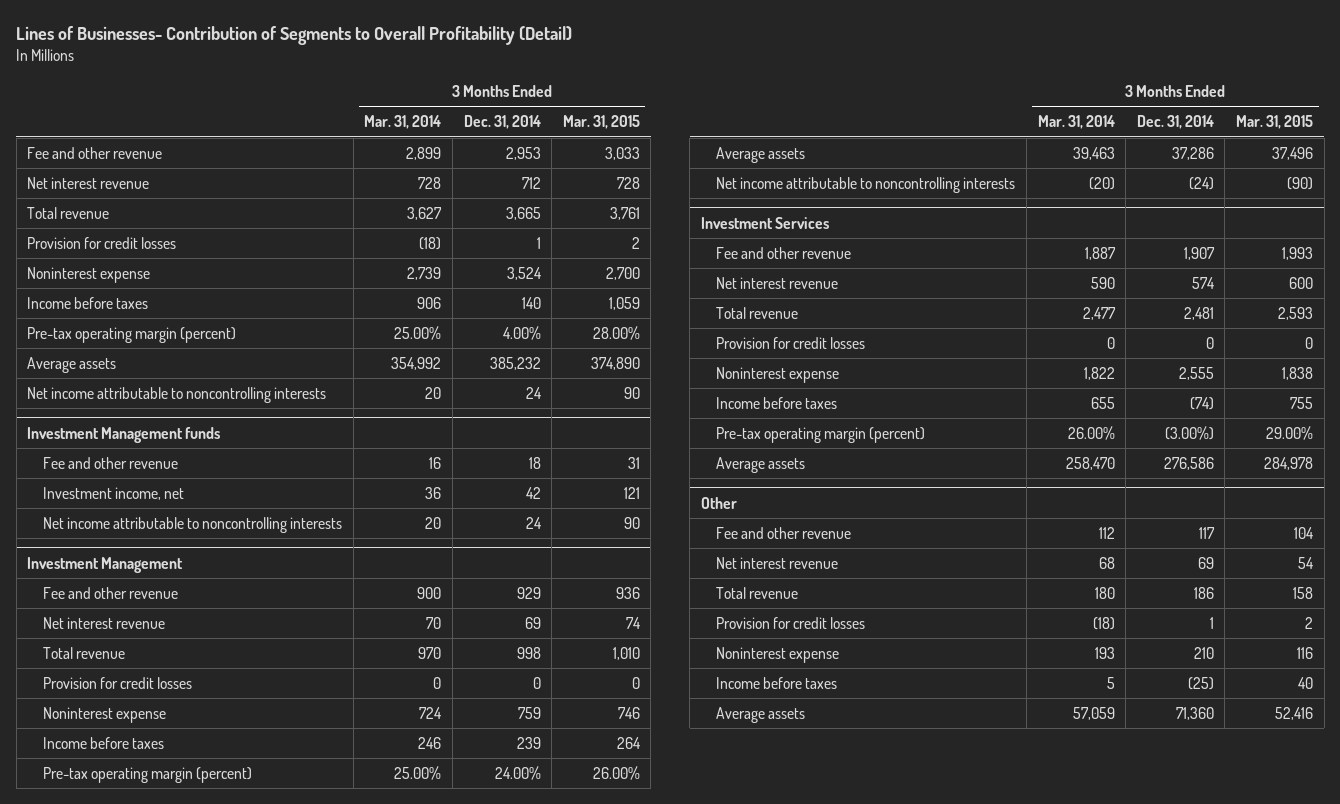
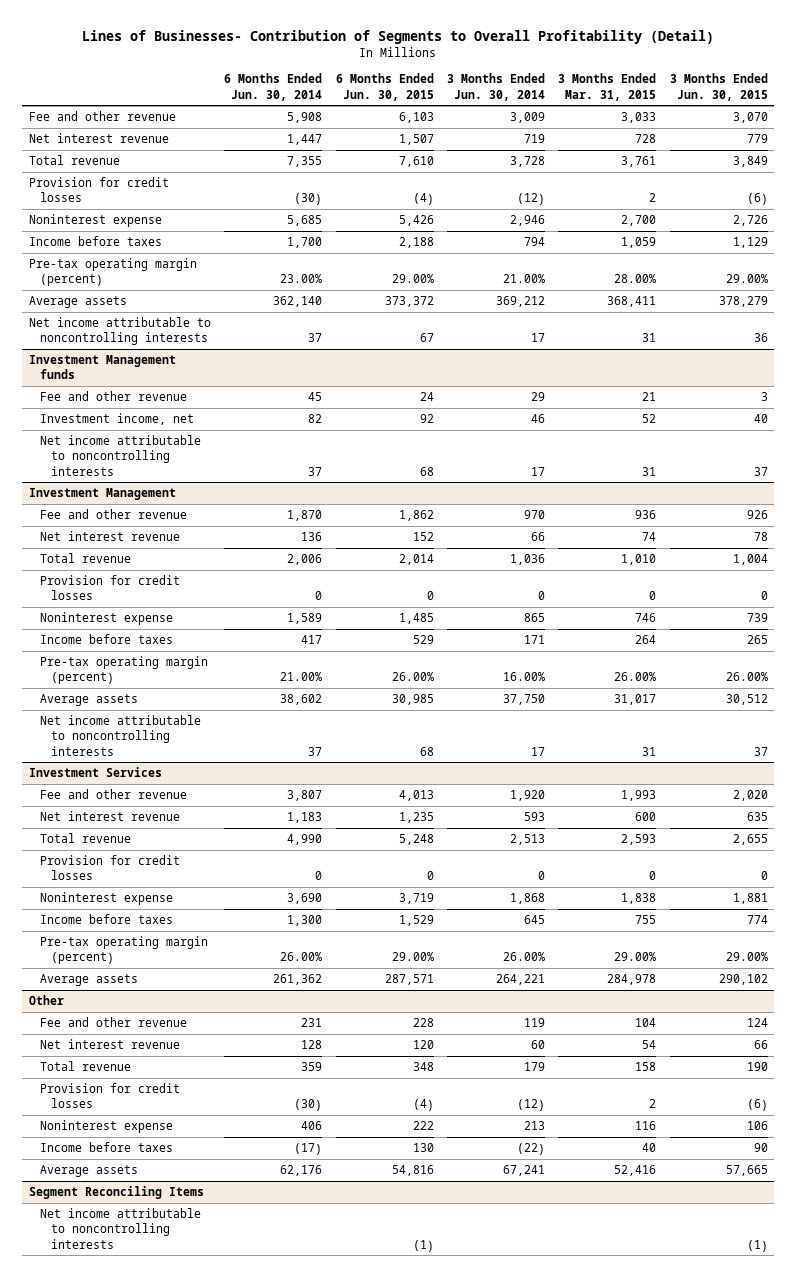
[364,115,442,130] Mar. 31, 2014 -> none
[463,115,541,130] Dec. 31, 2014 -> none
none -> [224,73,323,101] 6 Months Ended Jun. 30, 2014
none -> [335,73,434,101] 6 Months Ended Jun. 30, 2015
none -> [446,73,545,101] 3 Months Ended Jun. 30, 2014
none -> [669,73,768,101] 3 Months Ended Jun. 30, 2015
[590,356,640,370] 374,890 -> [607,296,657,308] 368,411
[623,386,640,399] 90 -> [642,333,657,343] 31
[627,456,640,469] 31 -> [642,392,657,402] 21
[623,486,640,499] 121 -> [642,414,657,424] 52
[623,516,640,529] 90 -> [642,466,657,476] 31
[1272,146,1314,160] 37,496 -> [614,694,657,706] 31,017
[1287,176,1314,190] (90) -> [642,746,657,756] 31
none -> [29,1186,205,1200] Segment Reconciling Items
none -> [40,1208,202,1249] Net income attributable to noncontrolling interests

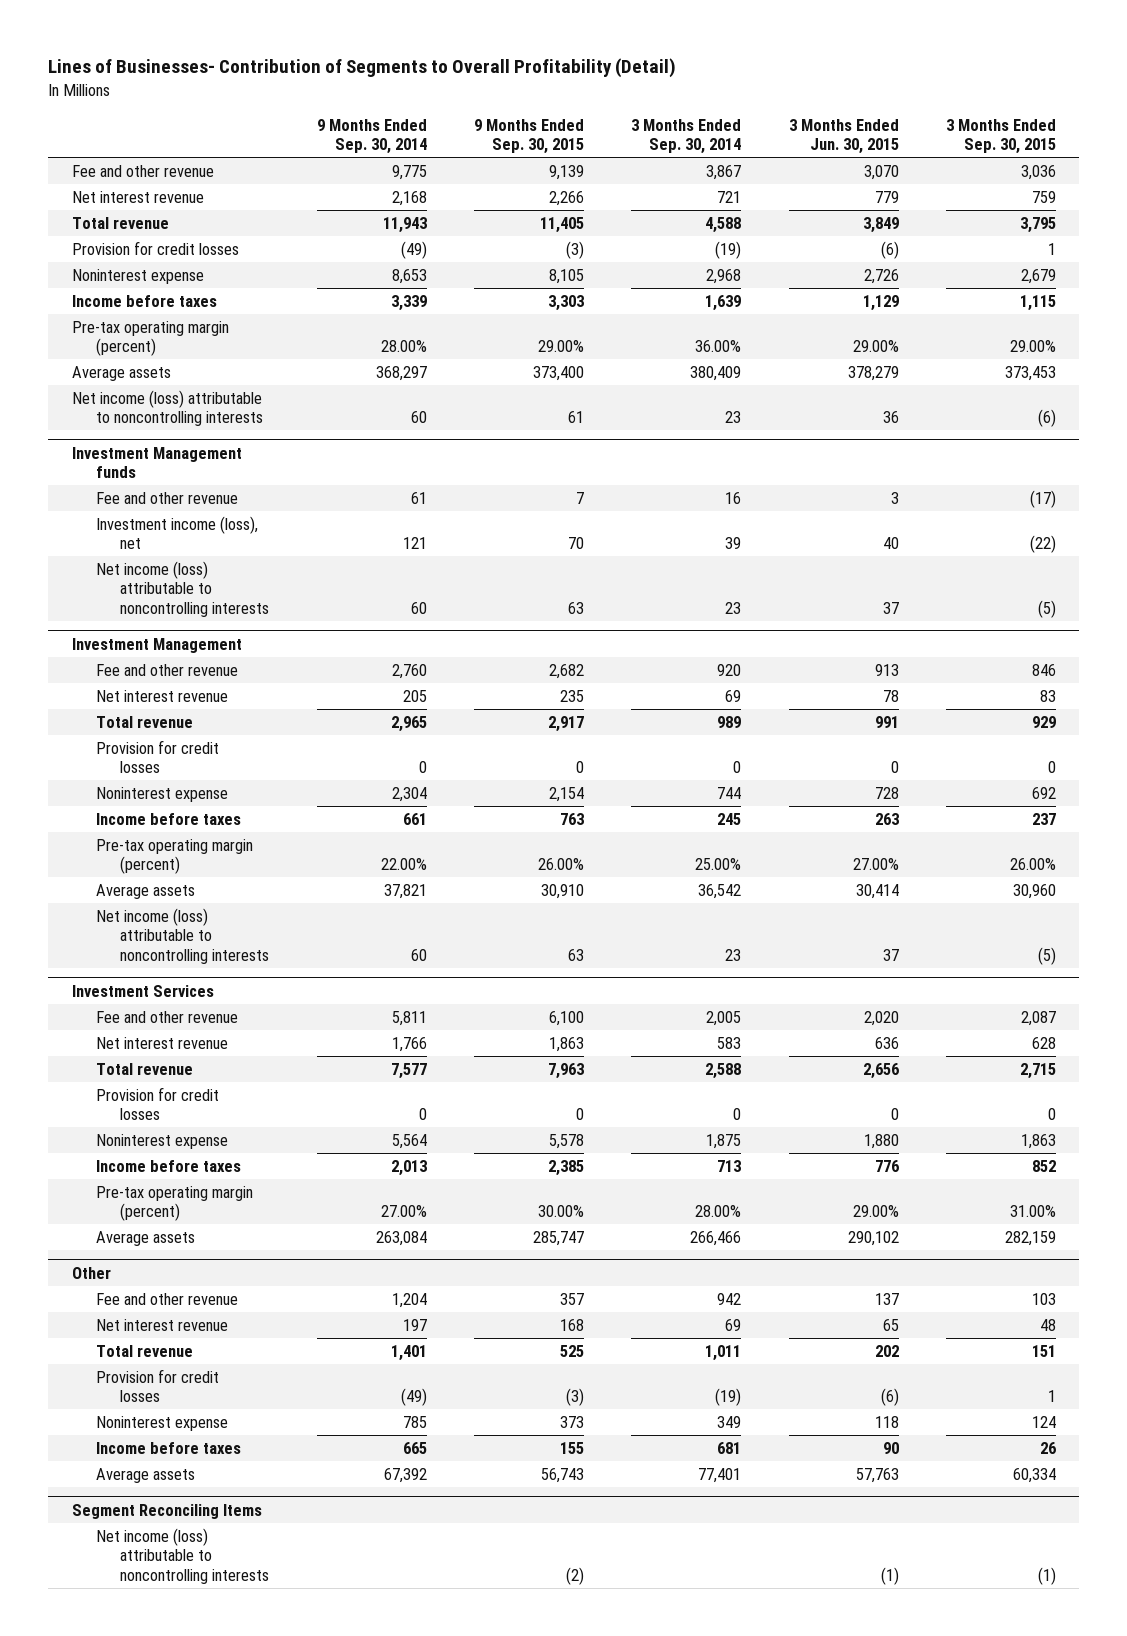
[224,73,323,101] 6 Months Ended Jun. 30, 2014 -> none
[335,73,434,101] 6 Months Ended Jun. 30, 2015 -> none
[446,73,545,101] 3 Months Ended Jun. 30, 2014 -> none
[558,73,657,101] 3 Months Ended Mar. 31, 2015 -> none
none -> [316,118,427,155] 9 Months Ended Sep. 30, 2014
none -> [473,118,584,155] 9 Months Ended Sep. 30, 2015
none -> [631,118,742,155] 3 Months Ended Sep. 30, 2014
none -> [945,118,1056,155] 3 Months Ended Sep. 30, 2015
[29,317,212,346] Net income attributable to noncontrolling interests -> [71,389,263,427] Net income (loss) attributable to noncontrolling interests
[40,413,195,426] Investment income, net -> [95,515,258,550] Investment income (loss), net
[40,435,202,476] Net income attributable to noncontrolling interests -> [95,560,270,618] Net income (loss) attributable to noncontrolling interests
[746,510,768,520] 926 -> [874,663,899,676] 913
[732,554,768,566] 1,004 -> [874,715,899,728] 991
[746,613,768,623] 739 -> [874,786,899,799] 728
[746,635,768,645] 265 -> [874,812,899,825] 263
[725,672,768,682] 26.00% -> [852,858,899,871] 27.00%
[725,694,768,706] 30,512 -> [855,883,899,899] 30,414
[40,715,202,756] Net income attributable to noncontrolling interests -> [95,907,270,965] Net income (loss) attributable to noncontrolling interests
[746,812,768,822] 635 -> [874,1036,899,1049] 636
[732,834,768,846] 2,655 -> [862,1062,899,1079] 2,656
[732,893,768,905] 1,881 -> [863,1133,899,1149] 1,880
[746,915,768,925] 774 -> [874,1159,899,1172] 776
[746,1018,768,1028] 124 -> [874,1292,899,1305] 137
[753,1040,768,1050] 66 -> [882,1318,899,1331] 65
[746,1062,768,1072] 190 -> [874,1344,899,1357] 202
[746,1121,768,1131] 106 -> [874,1415,899,1428] 118
[725,1165,768,1177] 57,665 -> [855,1467,899,1483] 57,763
[40,1208,202,1249] Net income attributable to noncontrolling interests -> [95,1527,270,1585] Net income (loss) attributable to noncontrolling interests

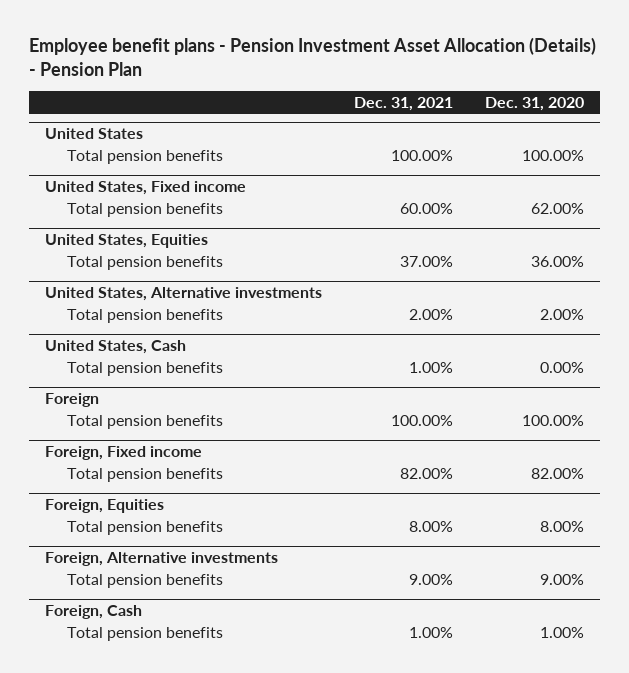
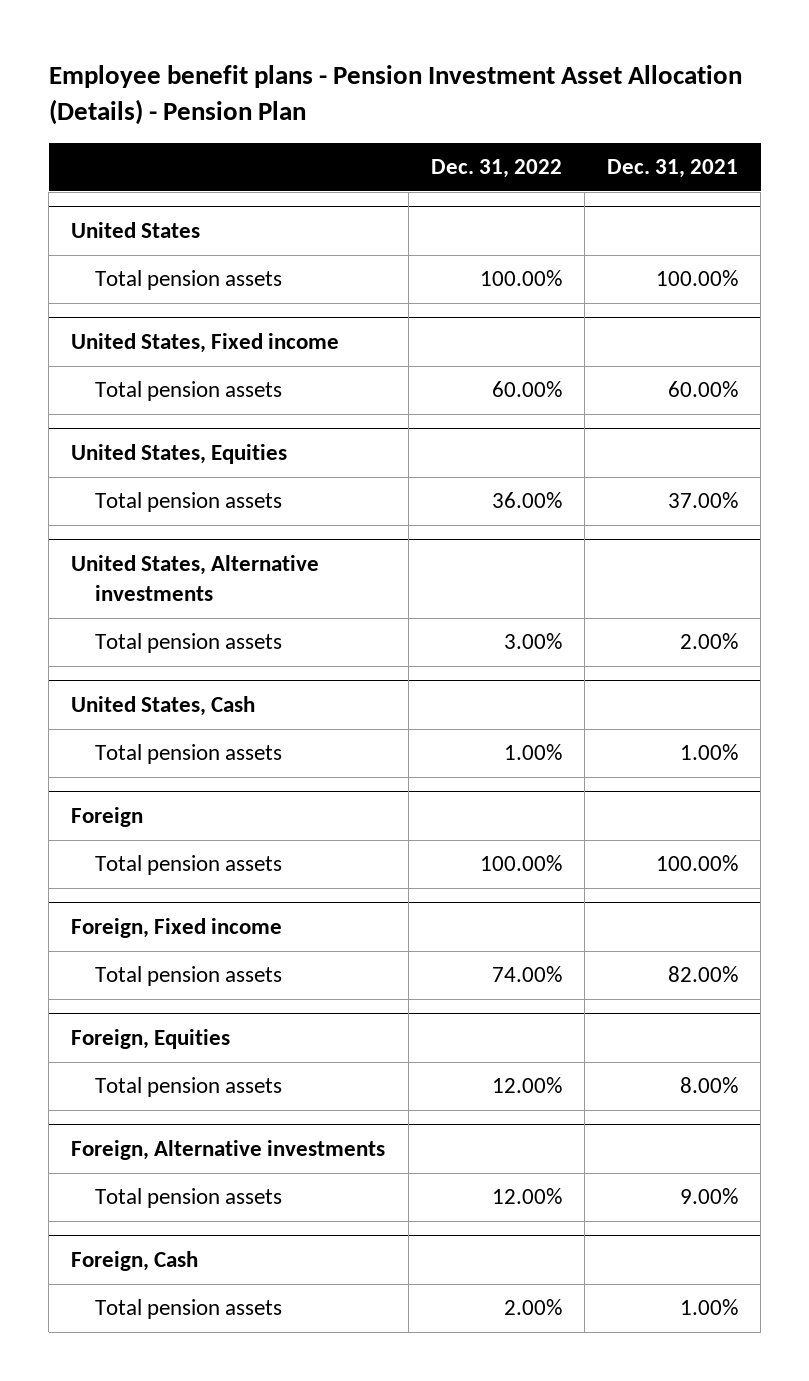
[485,96,585,111] Dec. 31, 2020 -> none
none -> [430,159,562,179] Dec. 31, 2022
[67,150,224,165] Total pension benefits -> [94,270,282,291] Total pension assets
[67,203,224,218] Total pension benefits -> [94,381,282,402] Total pension assets
[67,256,224,271] Total pension benefits -> [94,492,282,513] Total pension assets
[67,309,224,324] Total pension benefits -> [94,633,282,654] Total pension assets
[67,362,224,377] Total pension benefits -> [94,744,282,765] Total pension assets
[67,415,224,430] Total pension benefits -> [94,855,282,876] Total pension assets
[67,468,224,483] Total pension benefits -> [94,966,282,987] Total pension assets
[67,521,224,536] Total pension benefits -> [94,1077,282,1098] Total pension assets
[67,574,224,589] Total pension benefits -> [94,1188,282,1209] Total pension assets
[67,627,224,642] Total pension benefits -> [94,1299,282,1320] Total pension assets

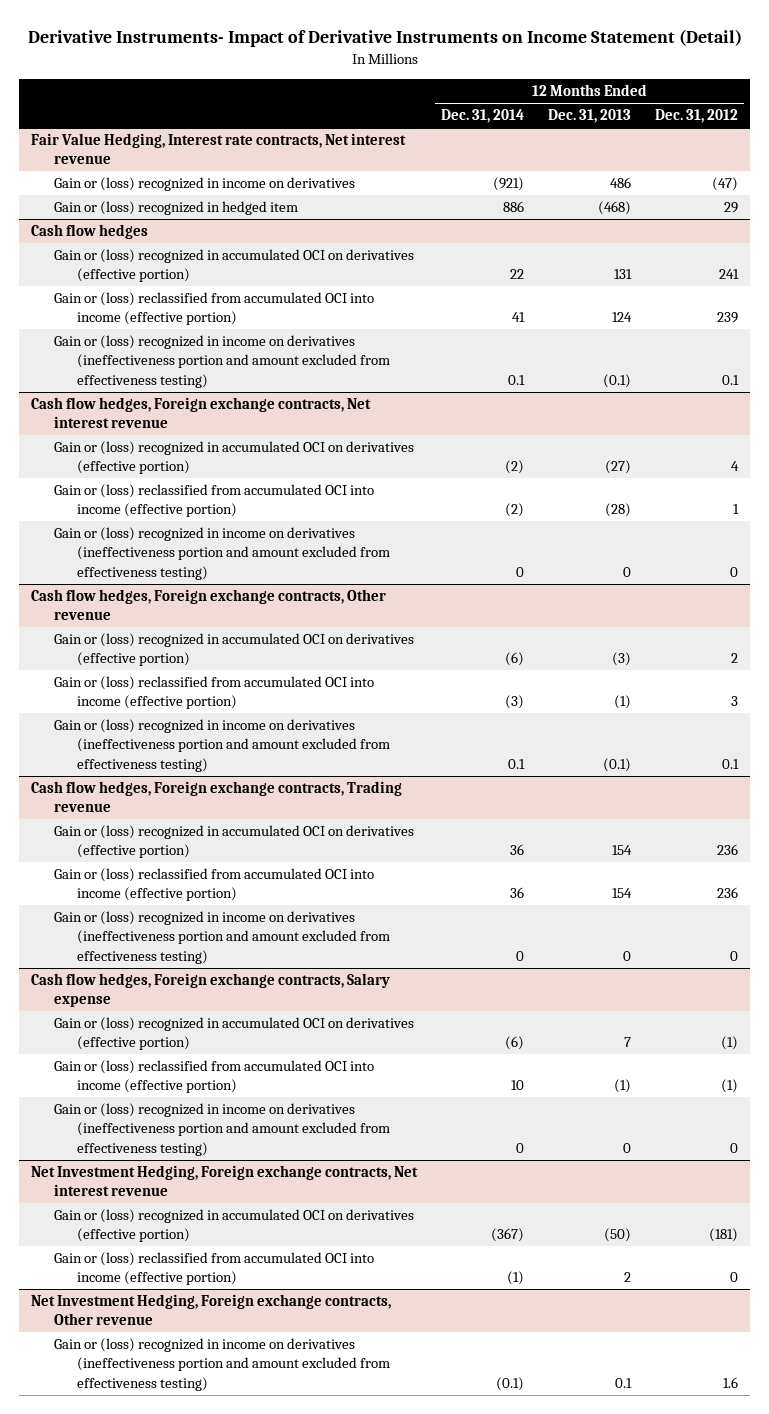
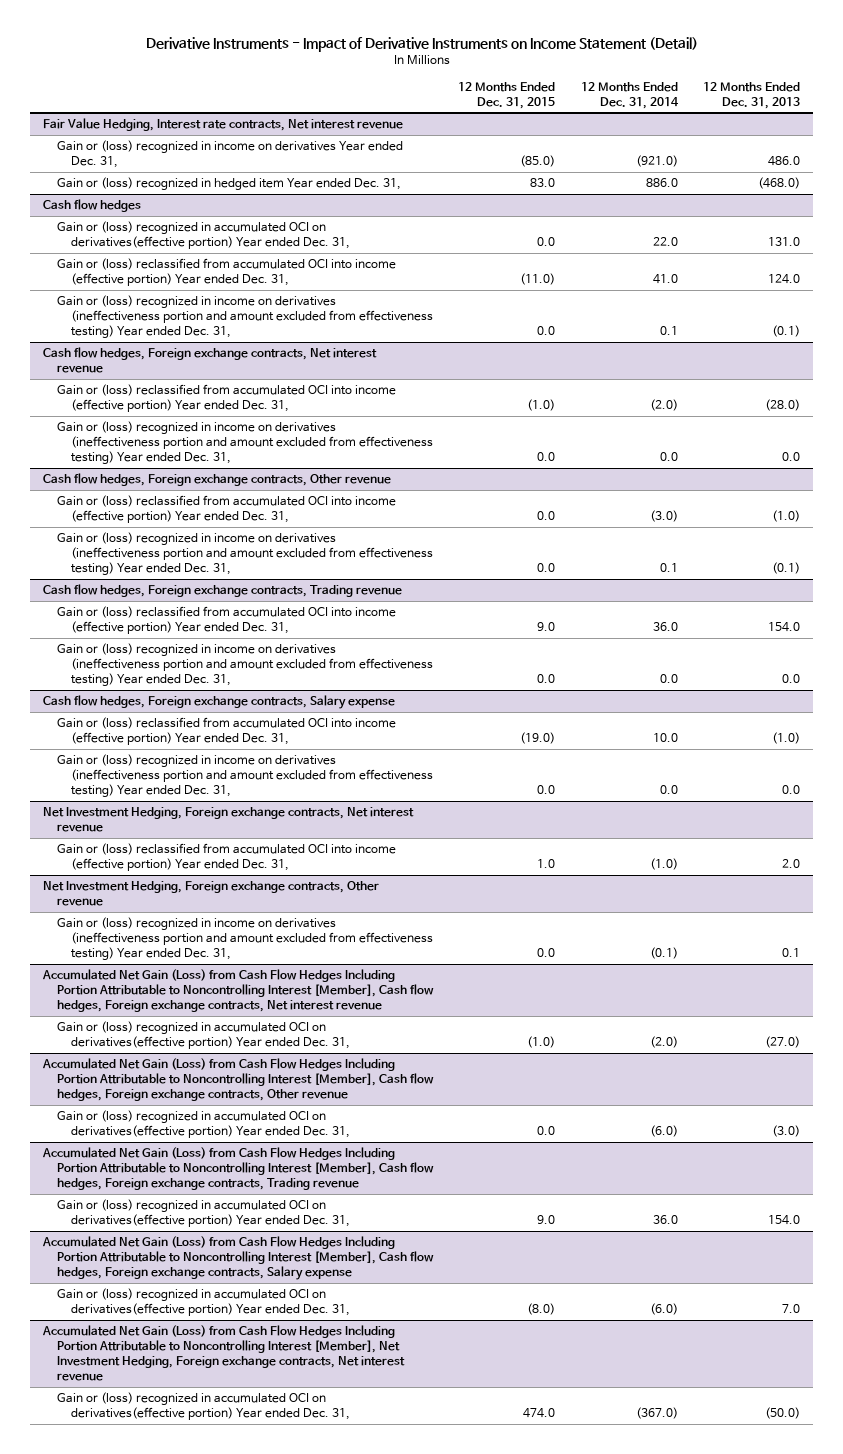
[27,29,742,48] Derivative Instruments- Impact of Derivative Instruments on Income Statement (Detail) -> [145,37,698,53] Derivative Instruments - Impact of Derivative Instruments on Income Statement (Detail)
[655,109,739,124] Dec. 31, 2012 -> none
none -> [458,81,556,109] 12 Months Ended Dec. 31, 2015
[54,177,356,192] Gain or (loss) recognized in income on derivatives -> [56,139,403,169] Gain or (loss) recognized in income on derivatives Year ended Dec. 31,
[493,177,525,192] (921) -> [635,155,678,168] (921.0)
[610,177,632,189] 486 -> [768,156,801,167] 486.0
[54,201,299,216] Gain or (loss) recognized in hedged item -> [56,176,401,190] Gain or (loss) recognized in hedged item Year ended Dec. 31,
[503,201,525,213] 886 -> [645,177,678,187] 886.0
[598,201,632,216] (468) -> [758,176,801,189] (468.0)
[54,249,415,283] Gain or (loss) recognized in accumulated OCI on derivatives (effective portion) -> [56,220,350,250] Gain or (loss) recognized in accumulated OCI on derivatives(effective portion) Year ended Dec. 31,
[510,269,525,280] 22 -> [652,237,678,247] 22.0
[614,269,633,280] 131 -> [768,237,801,247] 131.0
[54,292,375,326] Gain or (loss) reclassified from accumulated OCI into income (effective portion) -> [56,257,396,287] Gain or (loss) reclassified from accumulated OCI into income (effective portion) Year ended Dec. 31,
[512,312,526,323] 41 -> [652,274,678,285] 41.0
[612,312,633,323] 124 -> [768,274,801,285] 124.0
[54,335,391,388] Gain or (loss) recognized in income on derivatives (ineffectiveness portion and amount excluded from effectiveness testing) -> [56,294,433,339] Gain or (loss) recognized in income on derivatives (ineffectiveness portion and amount excluded from effectiveness testing) Year ended Dec. 31,
[54,441,415,475] Gain or (loss) recognized in accumulated OCI on derivatives (effective portion) -> none
[54,484,375,518] Gain or (loss) reclassified from accumulated OCI into income (effective portion) -> [56,383,396,413] Gain or (loss) reclassified from accumulated OCI into income (effective portion) Year ended Dec. 31,
[505,503,525,518] (2) -> [649,399,678,412] (2.0)
[605,503,632,518] (28) -> [765,399,801,412] (28.0)
[54,527,391,580] Gain or (loss) recognized in income on derivatives (ineffectiveness portion and amount excluded from effectiveness testing) -> [56,420,433,465] Gain or (loss) recognized in income on derivatives (ineffectiveness portion and amount excluded from effectiveness testing) Year ended Dec. 31,
[516,566,525,577] 0 -> [659,452,678,462] 0.0
[623,566,632,577] 0 -> [782,452,801,462] 0.0
[54,633,415,667] Gain or (loss) recognized in accumulated OCI on derivatives (effective portion) -> none
[54,676,375,710] Gain or (loss) reclassified from accumulated OCI into income (effective portion) -> [56,494,396,524] Gain or (loss) reclassified from accumulated OCI into income (effective portion) Year ended Dec. 31,
[505,695,525,710] (3) -> [649,510,678,523] (3.0)
[614,695,632,710] (1) -> [772,510,801,523] (1.0)
[54,719,391,772] Gain or (loss) recognized in income on derivatives (ineffectiveness portion and amount excluded from effectiveness testing) -> [56,531,433,576] Gain or (loss) recognized in income on derivatives (ineffectiveness portion and amount excluded from effectiveness testing) Year ended Dec. 31,
[54,825,415,859] Gain or (loss) recognized in accumulated OCI on derivatives (effective portion) -> none
[54,868,375,902] Gain or (loss) reclassified from accumulated OCI into income (effective portion) -> [56,605,396,635] Gain or (loss) reclassified from accumulated OCI into income (effective portion) Year ended Dec. 31,
[510,887,525,899] 36 -> [652,622,678,632] 36.0
[612,888,633,899] 154 -> [768,622,801,633] 154.0
[54,911,391,964] Gain or (loss) recognized in income on derivatives (ineffectiveness portion and amount excluded from effectiveness testing) -> [56,642,433,687] Gain or (loss) recognized in income on derivatives (ineffectiveness portion and amount excluded from effectiveness testing) Year ended Dec. 31,
[516,950,525,961] 0 -> [659,674,678,684] 0.0
[623,950,632,961] 0 -> [782,674,801,684] 0.0
[54,1017,415,1051] Gain or (loss) recognized in accumulated OCI on derivatives (effective portion) -> none
[54,1060,375,1094] Gain or (loss) reclassified from accumulated OCI into income (effective portion) -> [56,716,396,746] Gain or (loss) reclassified from accumulated OCI into income (effective portion) Year ended Dec. 31,
[511,1080,525,1091] 10 -> [652,733,678,743] 10.0
[614,1079,632,1094] (1) -> [772,732,801,745] (1.0)
[54,1103,391,1156] Gain or (loss) recognized in income on derivatives (ineffectiveness portion and amount excluded from effectiveness testing) -> [56,753,433,798] Gain or (loss) recognized in income on derivatives (ineffectiveness portion and amount excluded from effectiveness testing) Year ended Dec. 31,
[516,1142,525,1153] 0 -> [659,785,678,795] 0.0
[623,1142,632,1153] 0 -> [782,785,801,795] 0.0
[54,1209,415,1243] Gain or (loss) recognized in accumulated OCI on derivatives (effective portion) -> none
[54,1252,375,1286] Gain or (loss) reclassified from accumulated OCI into income (effective portion) -> [56,842,396,872] Gain or (loss) reclassified from accumulated OCI into income (effective portion) Year ended Dec. 31,
[507,1271,525,1286] (1) -> [649,858,678,871] (1.0)
[624,1272,632,1283] 2 -> [782,859,801,869] 2.0
[54,1338,391,1391] Gain or (loss) recognized in income on derivatives (ineffectiveness portion and amount excluded from effectiveness testing) -> [56,916,433,961] Gain or (loss) recognized in income on derivatives (ineffectiveness portion and amount excluded from effectiveness testing) Year ended Dec. 31,
none -> [41,968,434,1013] Accumulated Net Gain (Loss) from Cash Flow Hedges Including Portion Attributable to Noncontrolling Interest [Member], Cash flow hedges, Foreign exchange contracts, Net interest revenue
none -> [56,1020,350,1050] Gain or (loss) recognized in accumulated OCI on derivatives(effective portion) Year ended Dec. 31,
none -> [41,1057,434,1102] Accumulated Net Gain (Loss) from Cash Flow Hedges Including Portion Attributable to Noncontrolling Interest [Member], Cash flow hedges, Foreign exchange contracts, Other revenue
none -> [56,1109,350,1139] Gain or (loss) recognized in accumulated OCI on derivatives(effective portion) Year ended Dec. 31,
none -> [41,1146,434,1191] Accumulated Net Gain (Loss) from Cash Flow Hedges Including Portion Attributable to Noncontrolling Interest [Member], Cash flow hedges, Foreign exchange contracts, Trading revenue
none -> [56,1198,350,1228] Gain or (loss) recognized in accumulated OCI on derivatives(effective portion) Year ended Dec. 31,
none -> [41,1235,434,1281] Accumulated Net Gain (Loss) from Cash Flow Hedges Including Portion Attributable to Noncontrolling Interest [Member], Cash flow hedges, Foreign exchange contracts, Salary expense
none -> [56,1287,350,1317] Gain or (loss) recognized in accumulated OCI on derivatives(effective portion) Year ended Dec. 31,
none -> [41,1324,405,1382] Accumulated Net Gain (Loss) from Cash Flow Hedges Including Portion Attributable to Noncontrolling Interest [Member], Net Investment Hedging, Foreign exchange contracts, Net interest revenue
none -> [56,1391,350,1421] Gain or (loss) recognized in accumulated OCI on derivatives(effective portion) Year ended Dec. 31,

